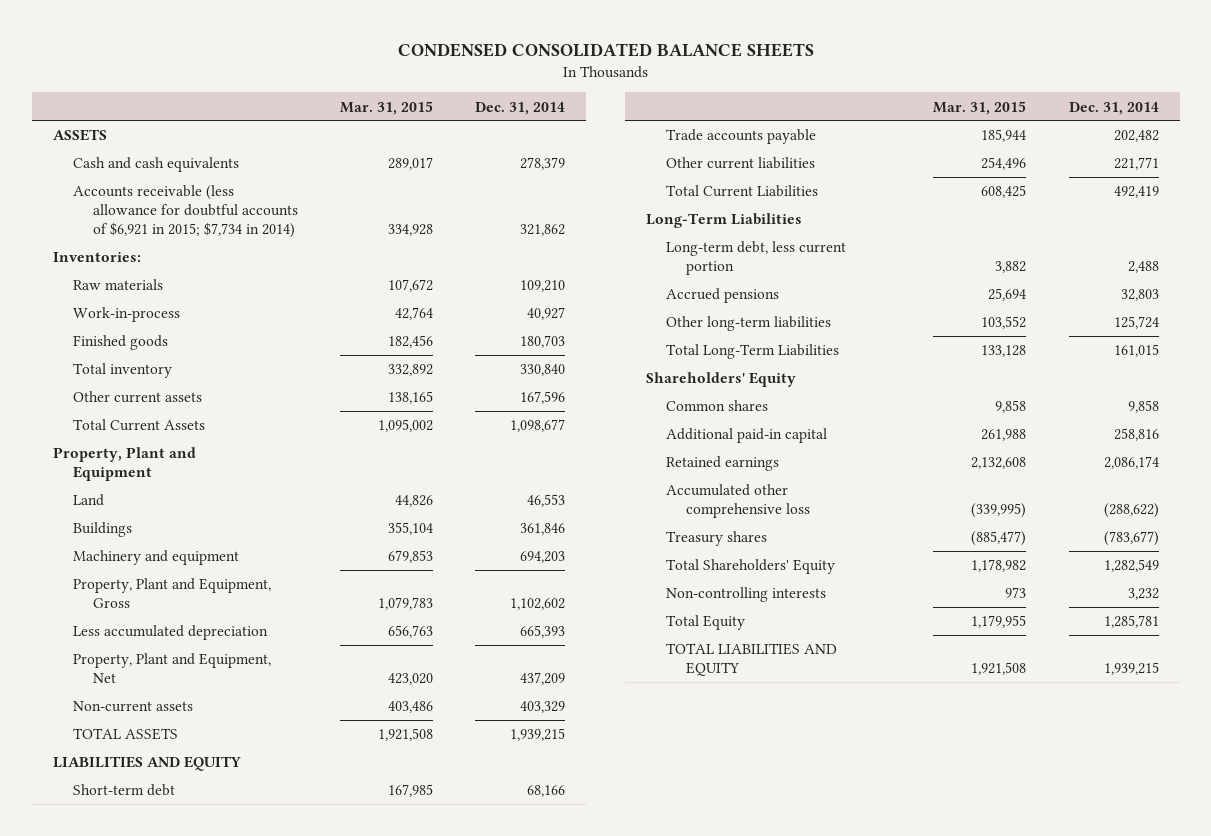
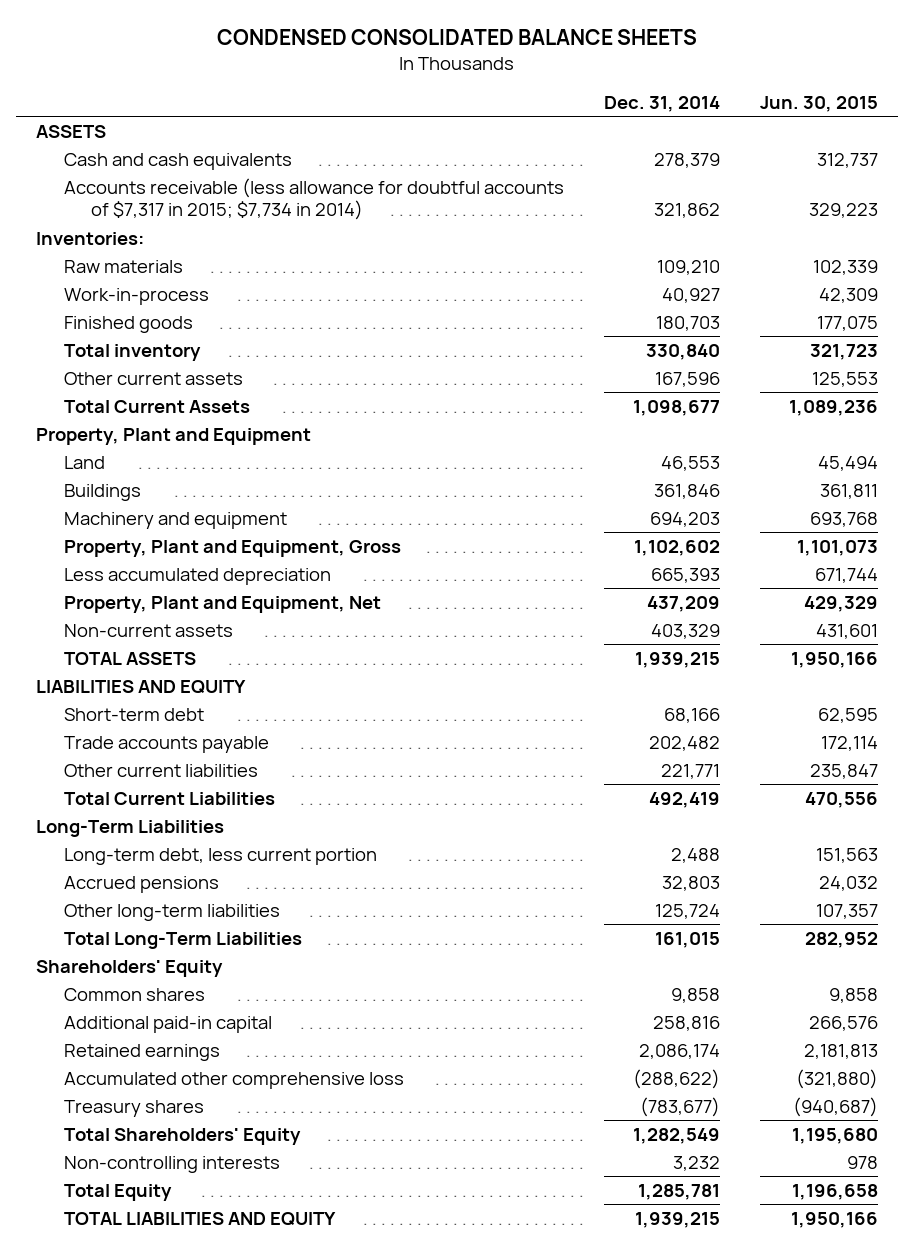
[339,100,433,115] Mar. 31, 2015 -> none
none -> [760,95,879,112] Jun. 30, 2015
[72,185,298,239] Accounts receivable (less allowance for doubtful accounts of $6,921 in 2015; $7,734 in 2014) -> [63,177,564,221] Accounts receivable (less allowance for doubtful accounts of $7,317 in 2015; $7,734 in 2014)

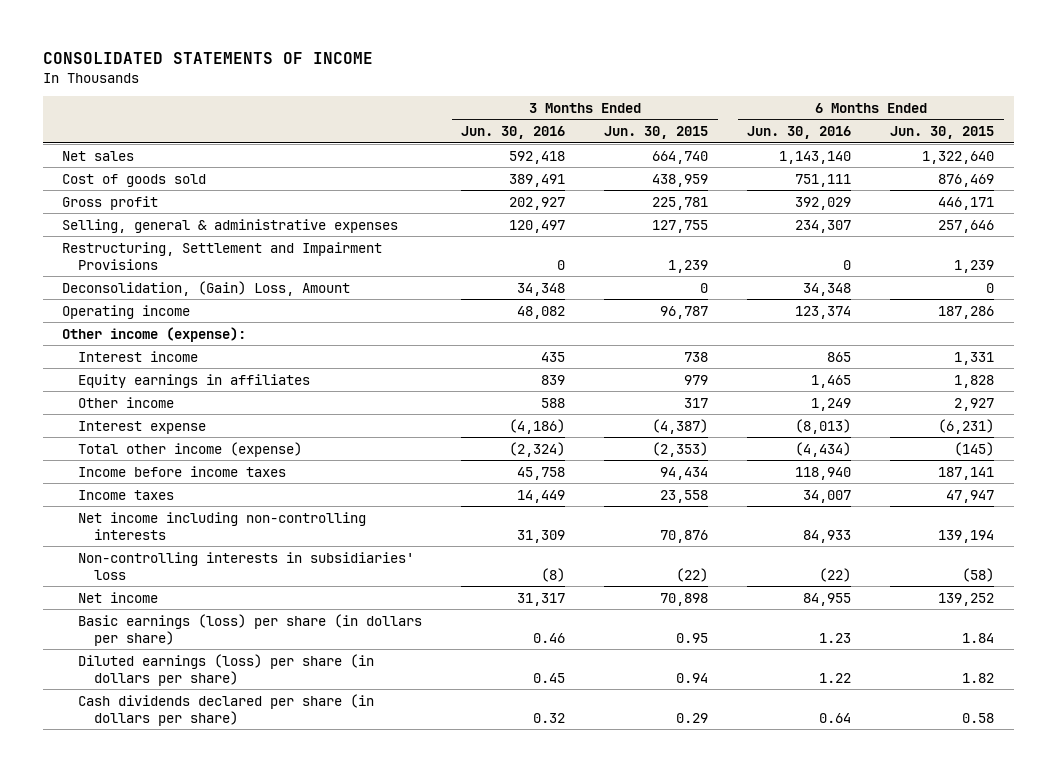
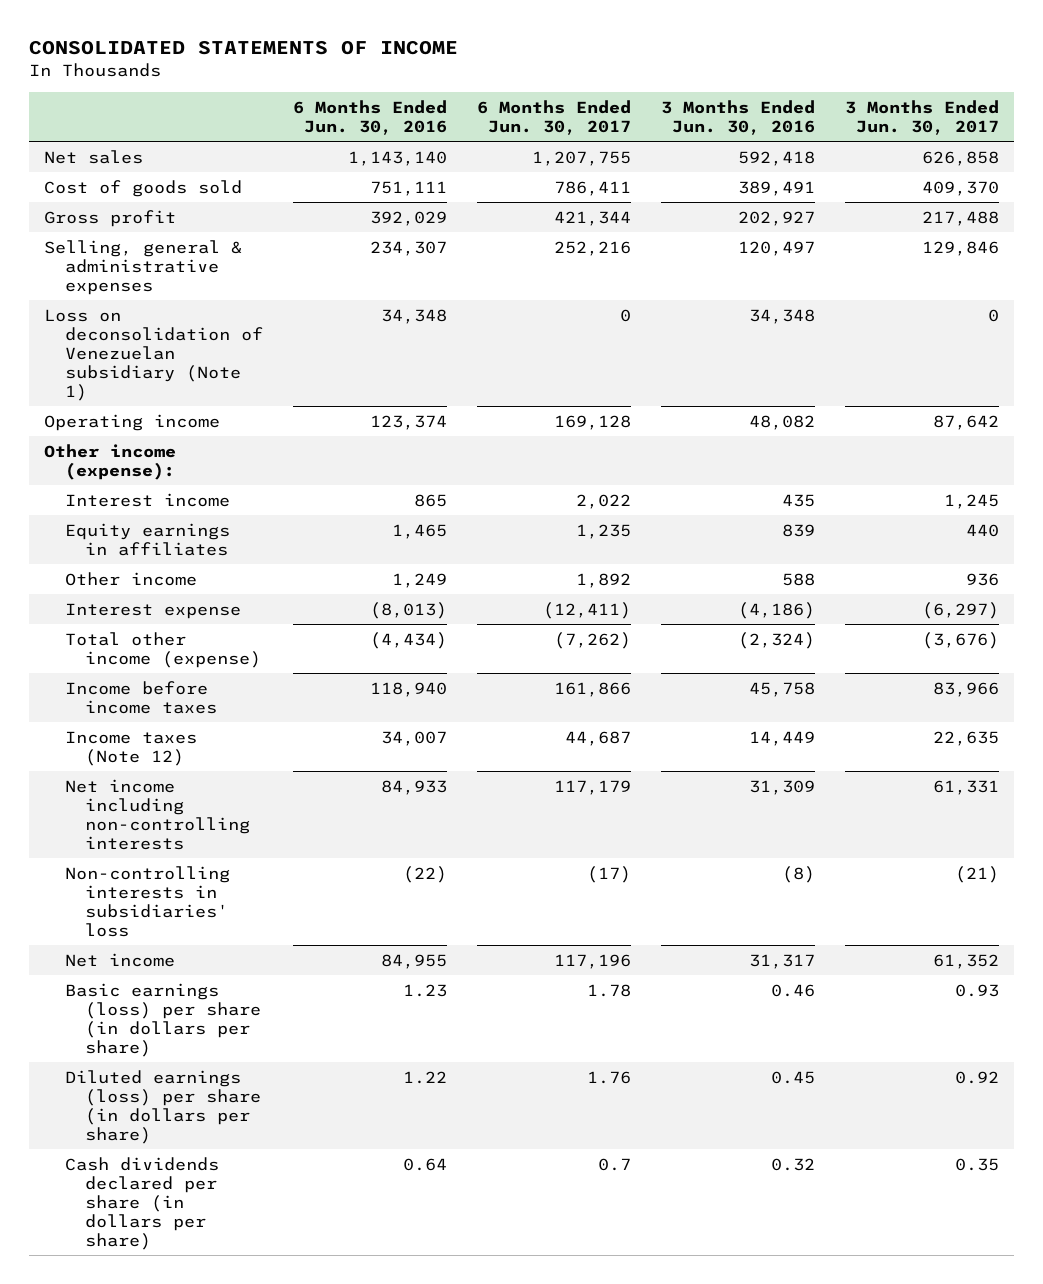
[604,126,709,140] Jun. 30, 2015 -> none
[890,126,995,140] Jun. 30, 2015 -> none
none -> [477,99,632,135] 6 Months Ended Jun. 30, 2017
none -> [845,99,1000,135] 3 Months Ended Jun. 30, 2017
[62,241,383,270] Restructuring, Settlement and Impairment Provisions -> none
[62,280,351,296] Deconsolidation, (Gain) Loss, Amount -> [44,308,263,401] Loss on deconsolidation of Venezuelan subsidiary (Note 1)
[78,489,175,500] Income taxes -> [64,730,197,766] Income taxes (Note 12)

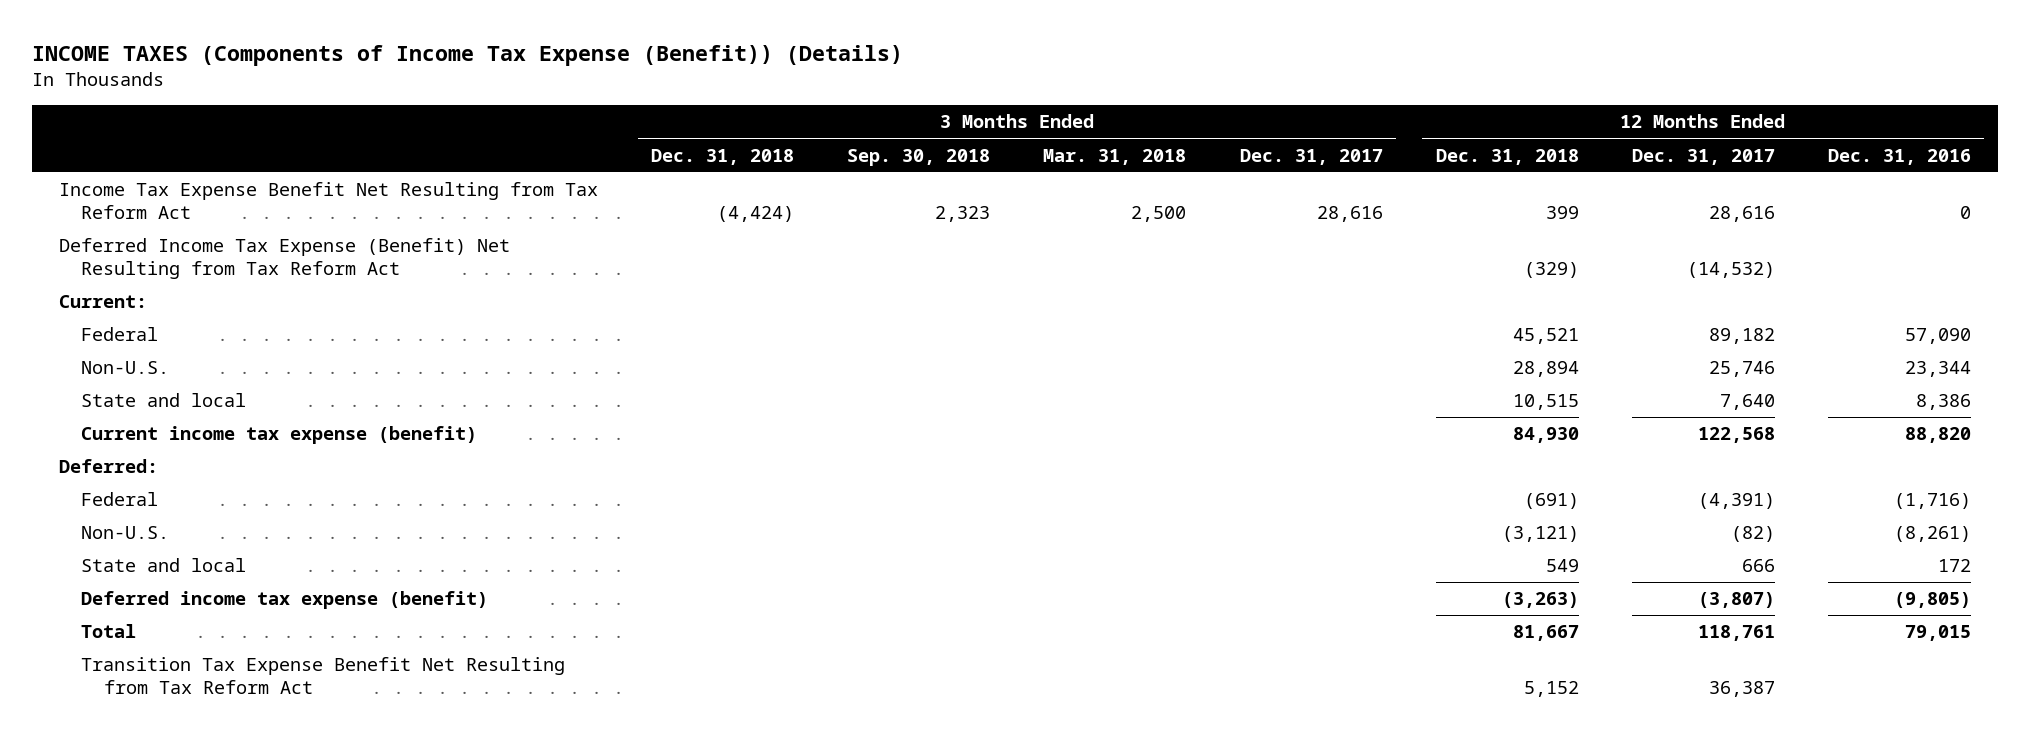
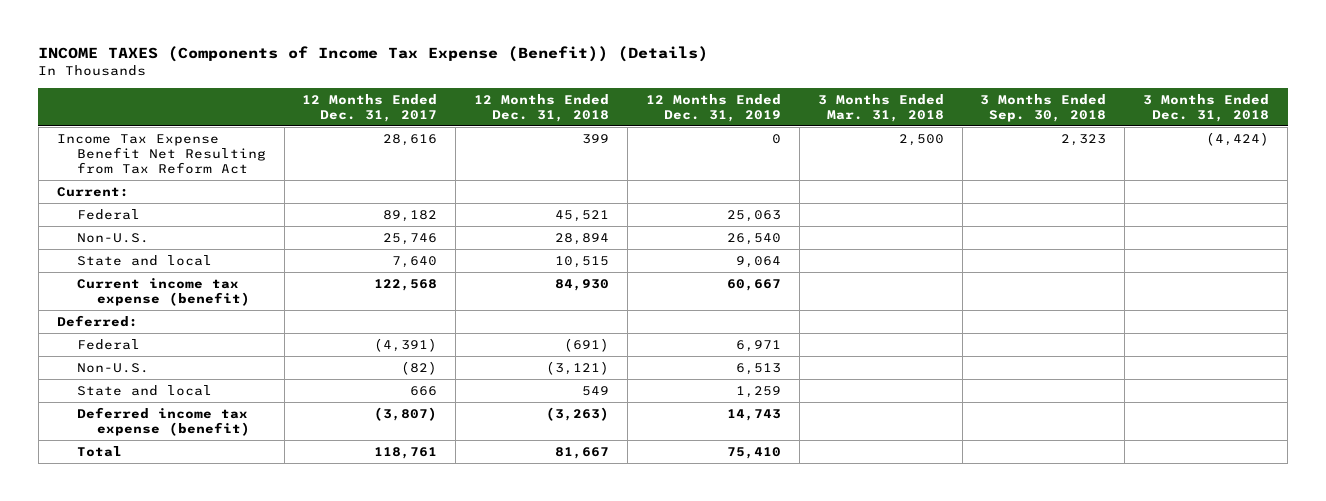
[1239,148,1383,165] Dec. 31, 2017 -> none
[1828,148,1972,165] Dec. 31, 2016 -> none
none -> [645,93,781,122] 12 Months Ended Dec. 31, 2019
[58,238,510,280] Deferred Income Tax Expense (Benefit) Net Resulting from Tax Reform Act -> none
[81,657,566,695] Transition Tax Expense Benefit Net Resulting from Tax Reform Act -> none

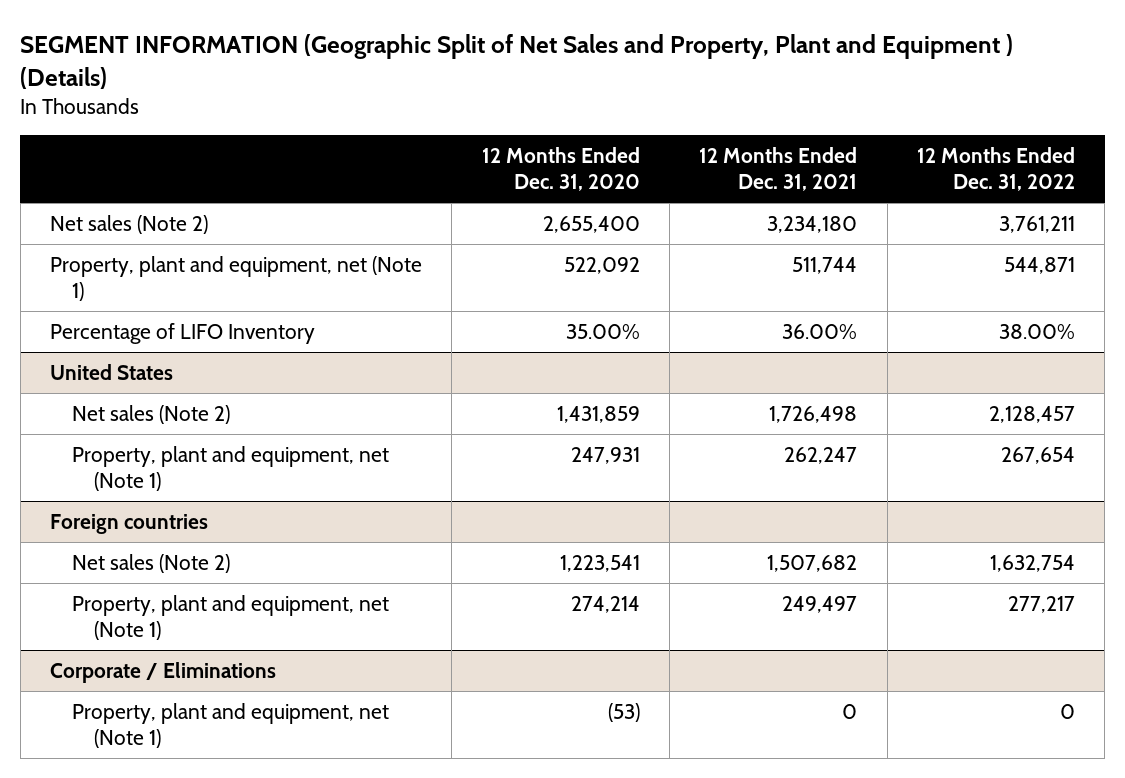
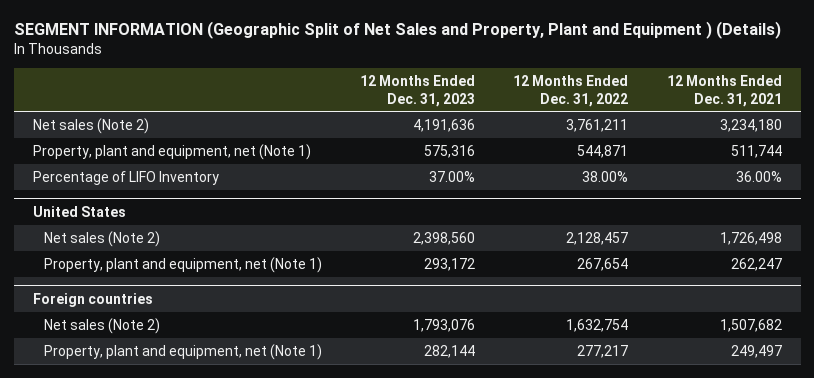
[481,147,640,191] 12 Months Ended Dec. 31, 2020 -> none
none -> [360,74,476,107] 12 Months Ended Dec. 31, 2023
[50,662,277,684] Corporate / Eliminations -> none
[72,703,390,748] Property, plant and equipment, net (Note 1) -> none

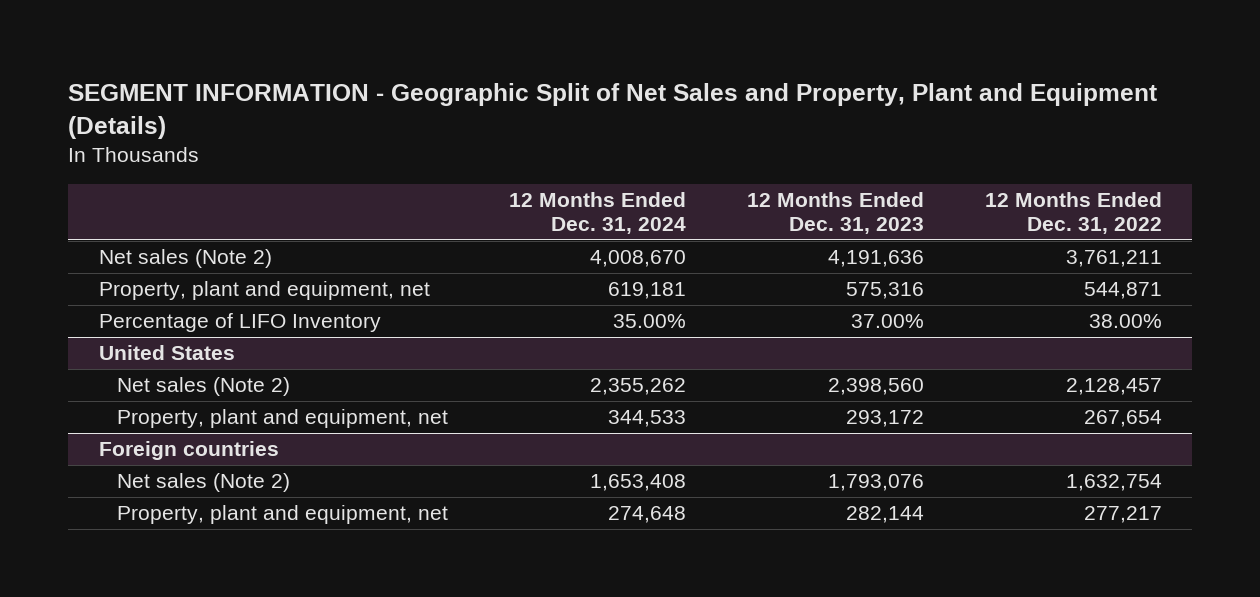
[13,21,781,40] SEGMENT INFORMATION (Geographic Split of Net Sales and Property, Plant and Equipment ) (Details) -> [68,82,1158,139] SEGMENT INFORMATION - Geographic Split of Net Sales and Property, Plant and Equipment (Details)
[666,74,782,107] 12 Months Ended Dec. 31, 2021 -> none
none -> [509,191,687,235] 12 Months Ended Dec. 31, 2024
[32,143,311,160] Property, plant and equipment, net (Note 1) -> [98,281,430,301] Property, plant and equipment, net
[43,256,322,273] Property, plant and equipment, net (Note 1) -> [117,409,449,429] Property, plant and equipment, net
[43,343,322,360] Property, plant and equipment, net (Note 1) -> [117,505,449,525] Property, plant and equipment, net

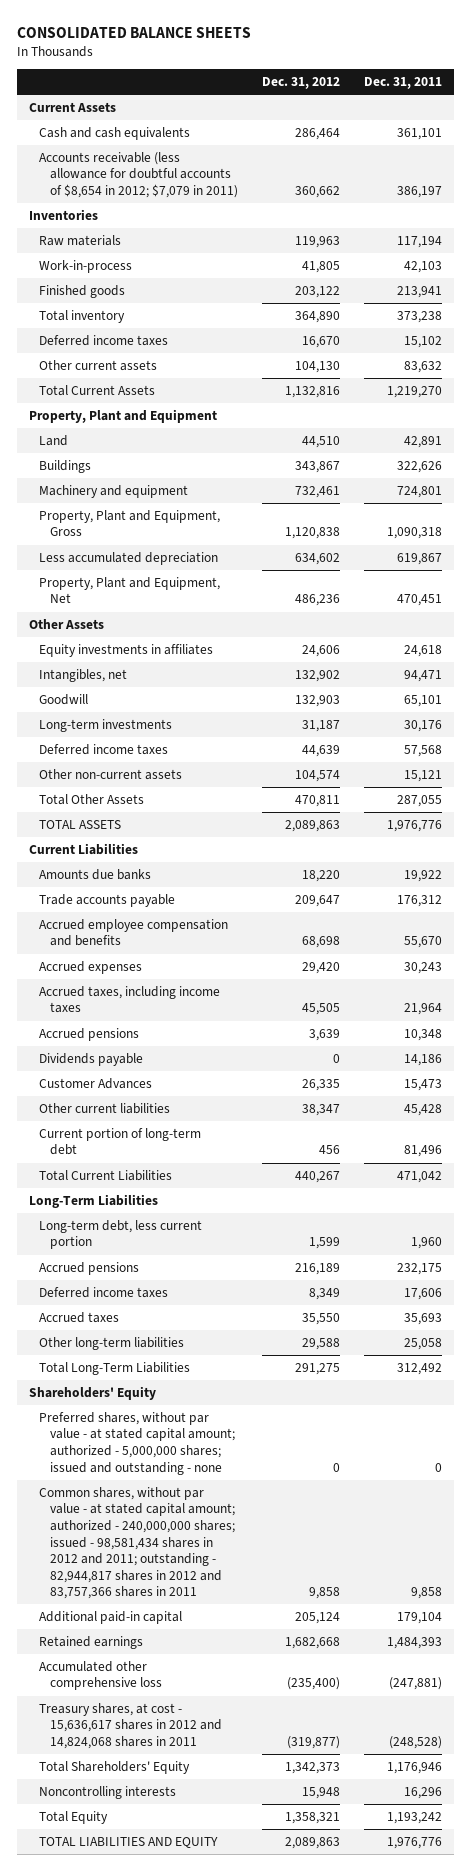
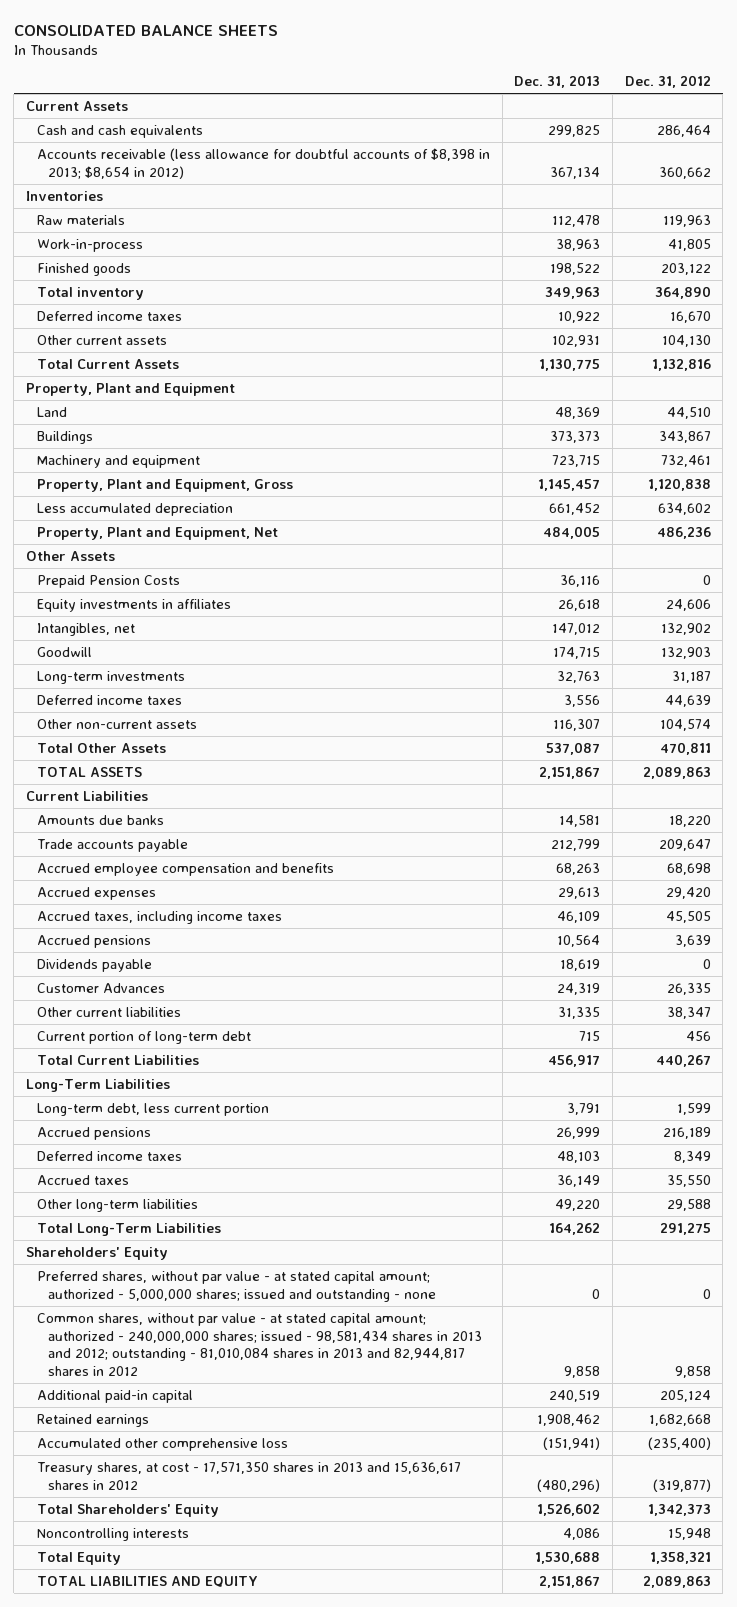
[364,77,443,90] Dec. 31, 2011 -> none
none -> [514,75,601,89] Dec. 31, 2013
[39,151,238,199] Accounts receivable (less allowance for doubtful accounts of $8,654 in 2012; $7,079 in 2011) -> [36,147,490,179] Accounts receivable (less allowance for doubtful accounts of $8,398 in 2013; $8,654 in 2012)
none -> [36,574,180,588] Prepaid Pension Costs
[39,1486,235,1600] Common shares, without par value - at stated capital amount; authorized - 240,000,000 shares; issued - 98,581,434 shares in 2012 and 2011; outstanding - 82,944,817 shares in 2012 and 83,757,366 shares in 2011 -> [36,1312,483,1377] Common shares, without par value - at stated capital amount; authorized - 240,000,000 shares; issued - 98,581,434 shares in 2013 and 2012; outstanding - 81,010,084 shares in 2013 and 82,944,817 shares in 2012
[39,1702,222,1750] Treasury shares, at cost - 15,636,617 shares in 2012 and 14,824,068 shares in 2011 -> [36,1461,461,1490] Treasury shares, at cost - 17,571,350 shares in 2013 and 15,636,617 shares in 2012

